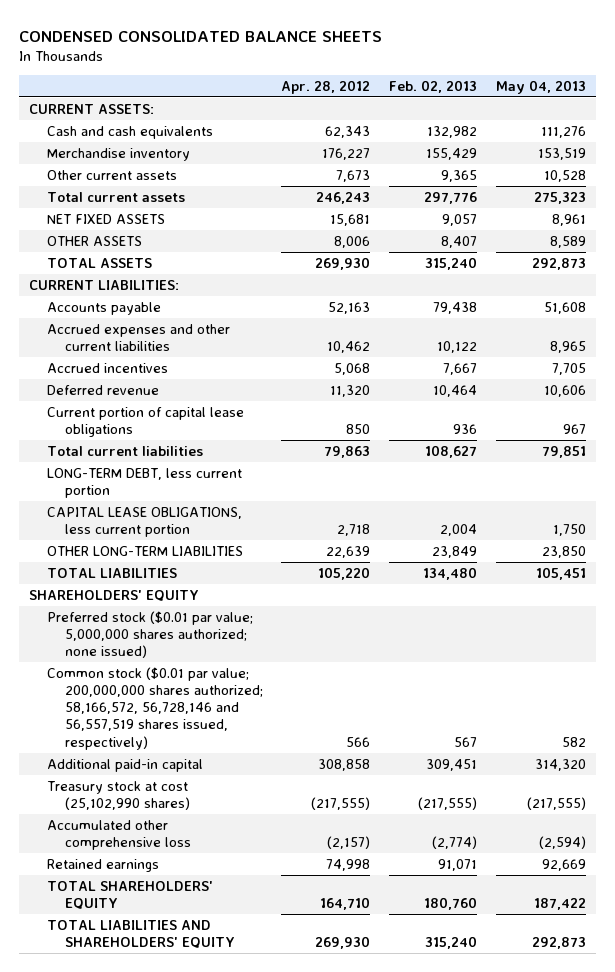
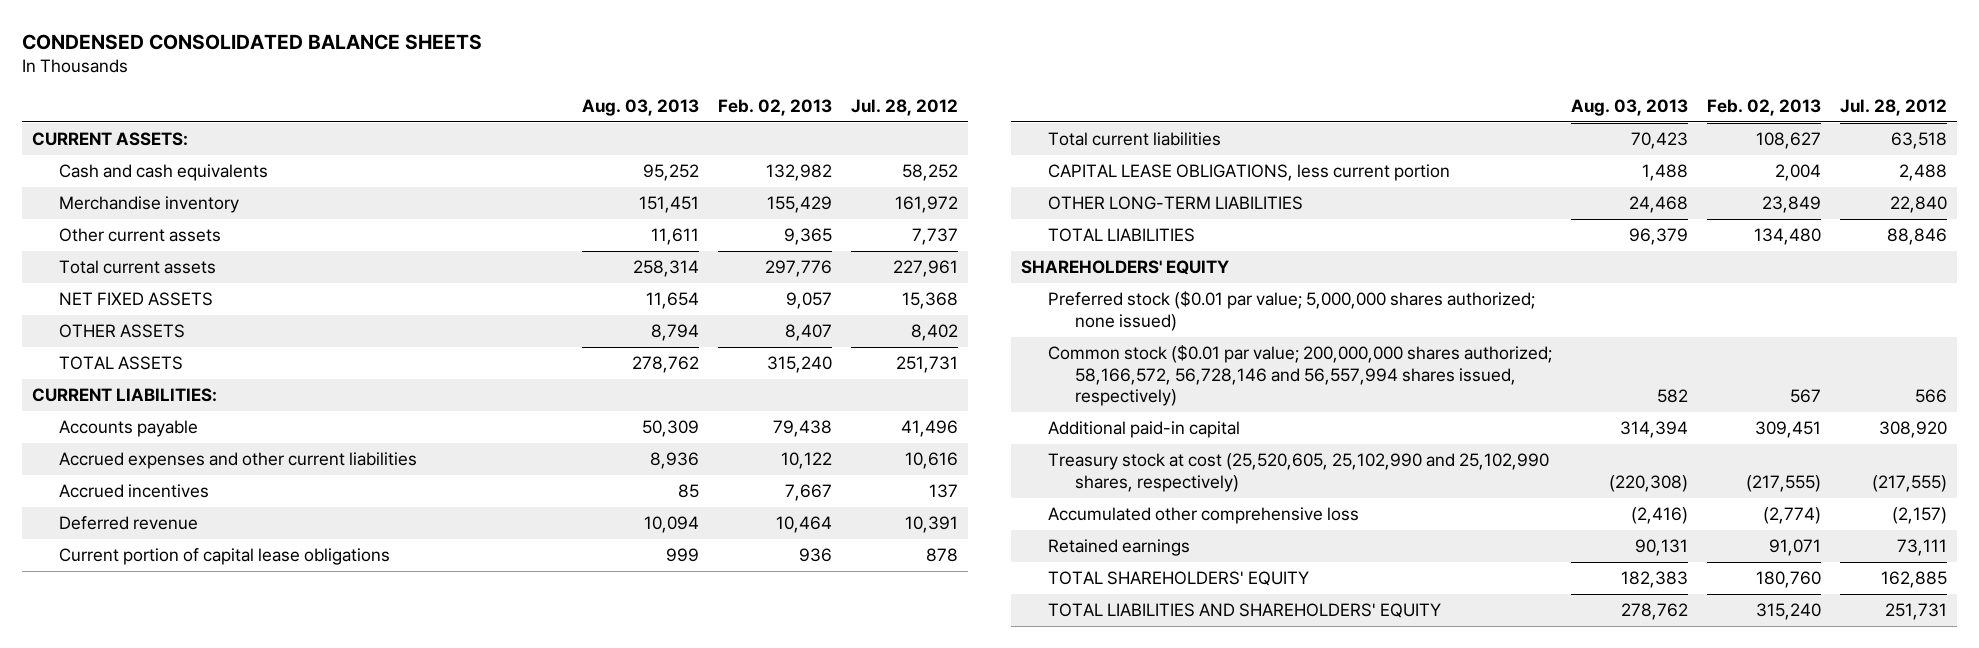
[281,80,371,95] Apr. 28, 2012 -> none
[496,80,587,95] May 04, 2013 -> none
none -> [581,98,699,116] Aug. 03, 2013
none -> [851,98,959,116] Jul. 28, 2012
[46,467,242,498] LONG-TERM DEBT, less current portion -> none
[46,666,263,750] Common stock ($0.01 par value; 200,000,000 shares authorized; 58,166,572, 56,728,146 and 56,557,519 shares issued, respectively) -> [1047,345,1552,406] Common stock ($0.01 par value; 200,000,000 shares authorized; 58,166,572, 56,728,146 and 56,557,994 shares issued, respectively)
[46,780,190,810] Treasury stock at cost (25,102,990 shares) -> [1047,453,1549,492] Treasury stock at cost (25,520,605, 25,102,990 and 25,102,990 shares, respectively)

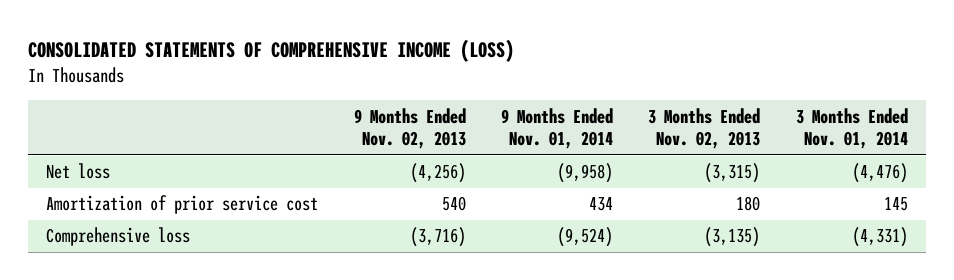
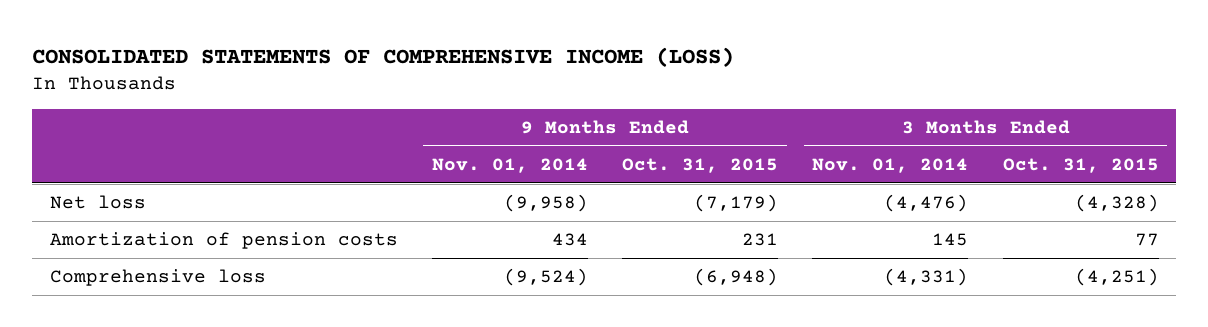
[353,107,466,150] 9 Months Ended Nov. 02, 2013 -> none
[648,107,761,150] 3 Months Ended Nov. 02, 2013 -> none
none -> [622,157,779,173] Oct. 31, 2015
none -> [1002,157,1159,173] Oct. 31, 2015
[46,195,319,215] Amortization of prior service cost -> [49,232,398,250] Amortization of pension costs

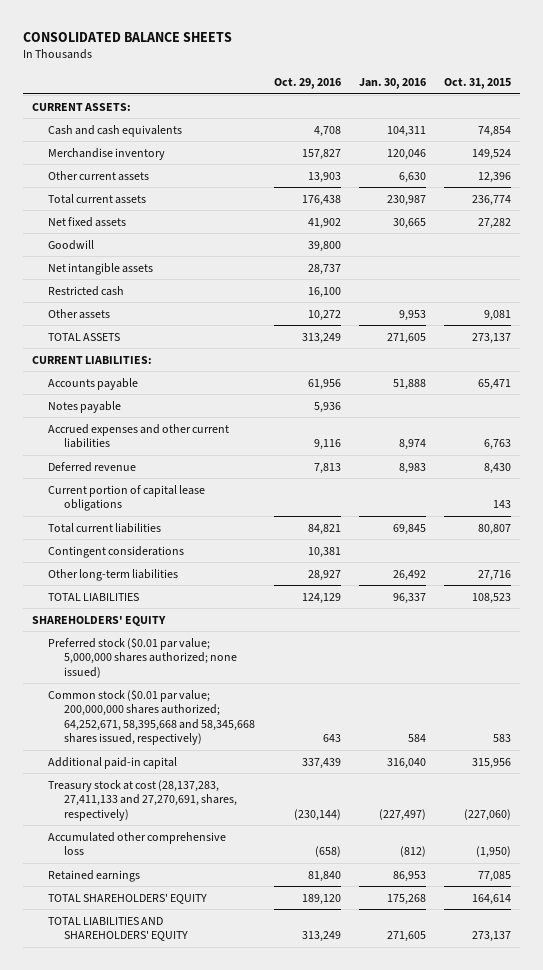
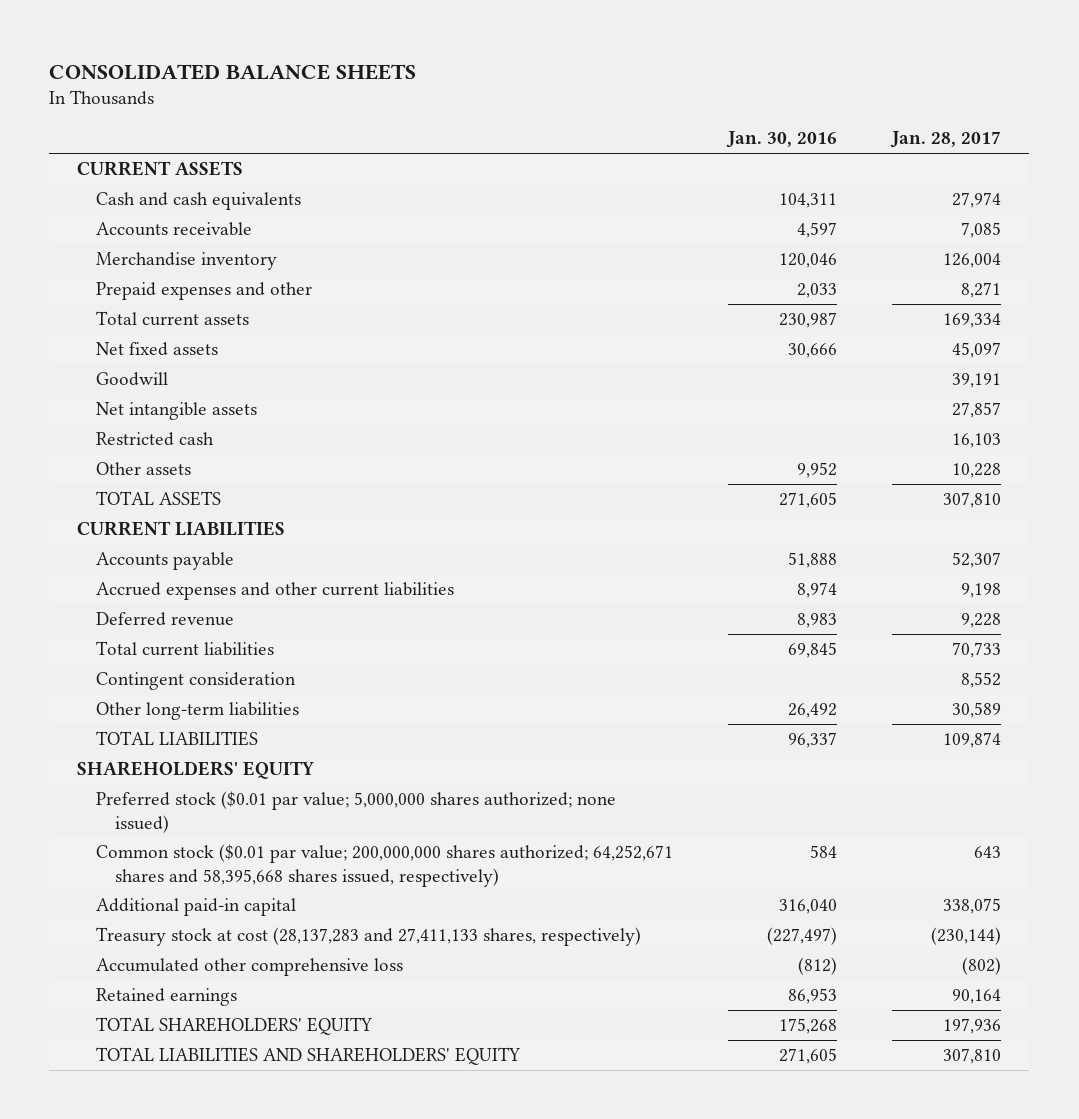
[273,78,341,90] Oct. 29, 2016 -> none
[444,78,512,90] Oct. 31, 2015 -> none
none -> [890,131,1002,149] Jan. 28, 2017
[32,102,132,111] CURRENT ASSETS: -> [77,161,244,177] CURRENT ASSETS
none -> [96,222,253,237] Accounts receivable
[48,170,150,181] Other current assets -> none
none -> [96,282,313,301] Prepaid expenses and other
[392,217,426,229] 30,665 -> [788,343,838,359] 30,666
[398,309,426,321] 9,953 -> [797,462,838,479] 9,952
[32,355,153,364] CURRENT LIABILITIES: -> [77,521,286,537] CURRENT LIABILITIES
[48,400,122,413] Notes payable -> none
[48,484,206,512] Current portion of capital lease obligations -> none
[48,545,185,558] Contingent considerations -> [96,672,297,691] Contingent consideration
[48,689,256,746] Common stock ($0.01 par value; 200,000,000 shares authorized; 64,252,671, 58,395,668 and 58,345,668 shares issued, respectively) -> [96,844,674,887] Common stock ($0.01 par value; 200,000,000 shares authorized; 64,252,671 shares and 58,395,668 shares issued, respectively)
[48,779,238,821] Treasury stock at cost (28,137,283, 27,411,133 and 27,270,691, shares, respectively) -> [96,927,642,947] Treasury stock at cost (28,137,283 and 27,411,133 shares, respectively)

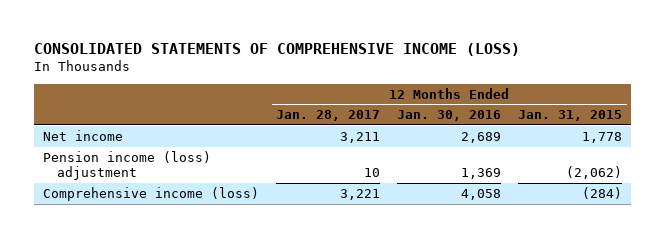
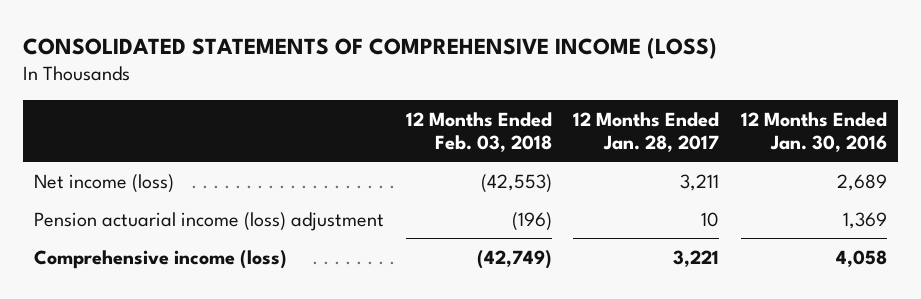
[518,110,623,122] Jan. 31, 2015 -> none
none -> [405,111,552,152] 12 Months Ended Feb. 03, 2018
[43,129,124,141] Net income -> [33,173,174,193] Net income (loss)
[43,150,212,181] Pension income (loss) adjustment -> [33,211,384,231] Pension actuarial income (loss) adjustment

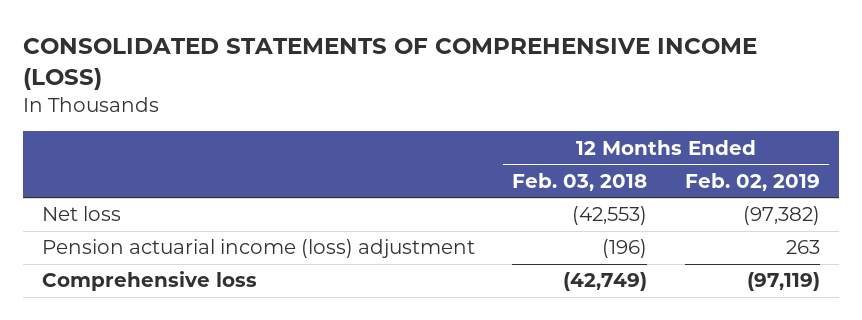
[573,111,720,152] 12 Months Ended Jan. 28, 2017 -> none
[740,111,887,152] 12 Months Ended Jan. 30, 2016 -> none
none -> [684,172,820,191] Feb. 02, 2019
[33,173,174,193] Net income (loss) -> [41,206,121,222] Net loss
[33,249,287,269] Comprehensive income (loss) -> [41,271,257,292] Comprehensive loss

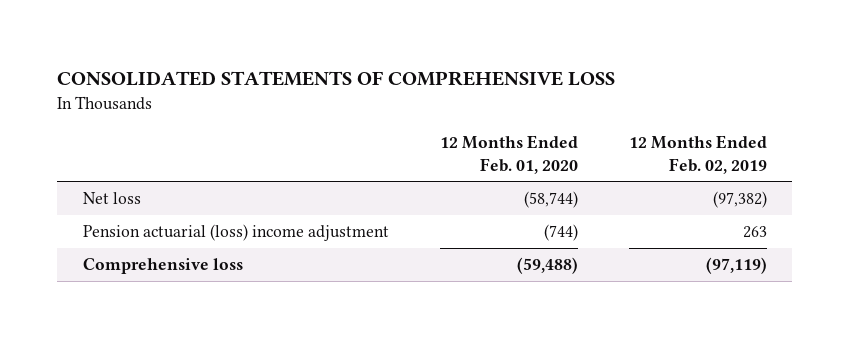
[22,37,757,90] CONSOLIDATED STATEMENTS OF COMPREHENSIVE INCOME (LOSS) -> [57,70,616,86] CONSOLIDATED STATEMENTS OF COMPREHENSIVE LOSS
[512,172,648,191] Feb. 03, 2018 -> none
none -> [439,135,578,174] 12 Months Ended Feb. 01, 2020
[41,239,475,259] Pension actuarial income (loss) adjustment -> [82,224,389,242] Pension actuarial (loss) income adjustment

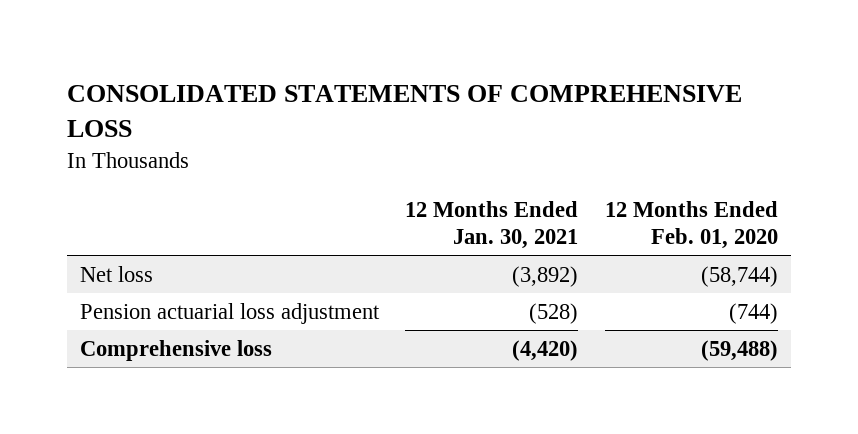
[628,135,767,174] 12 Months Ended Feb. 02, 2019 -> none
none -> [405,200,579,250] 12 Months Ended Jan. 30, 2021
[82,224,389,242] Pension actuarial (loss) income adjustment -> [80,302,381,324] Pension actuarial loss adjustment

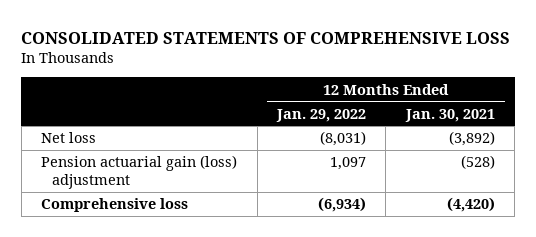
[604,200,778,250] 12 Months Ended Feb. 01, 2020 -> none
none -> [275,108,366,122] Jan. 29, 2022
[80,302,381,324] Pension actuarial loss adjustment -> [41,155,238,190] Pension actuarial gain (loss) adjustment

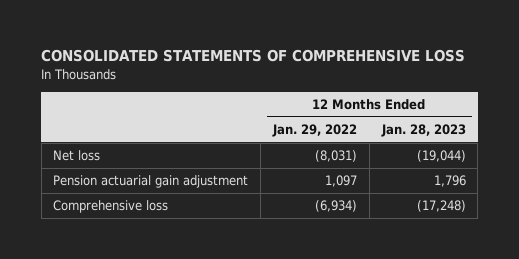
[404,108,495,122] Jan. 30, 2021 -> none
none -> [380,124,466,138] Jan. 28, 2023
[41,155,238,190] Pension actuarial gain (loss) adjustment -> [53,175,249,189] Pension actuarial gain adjustment

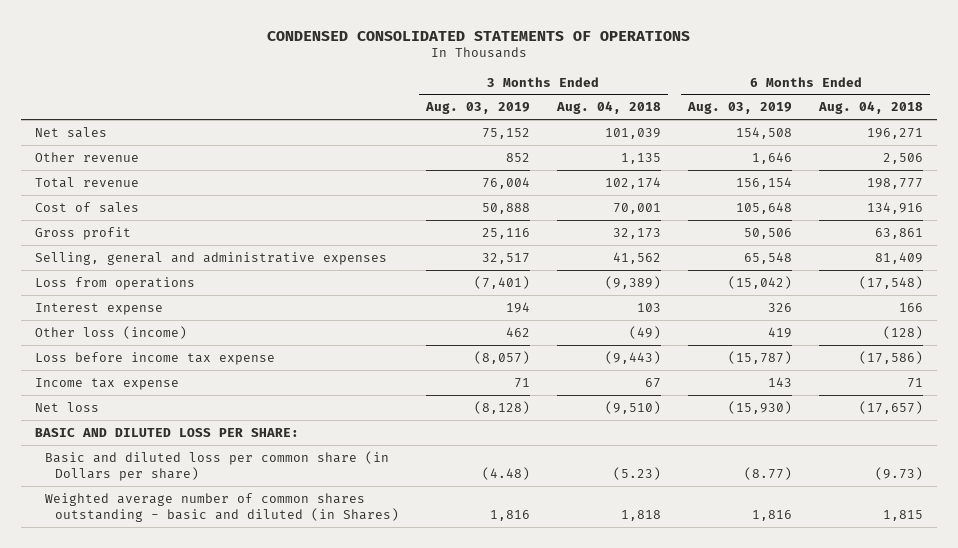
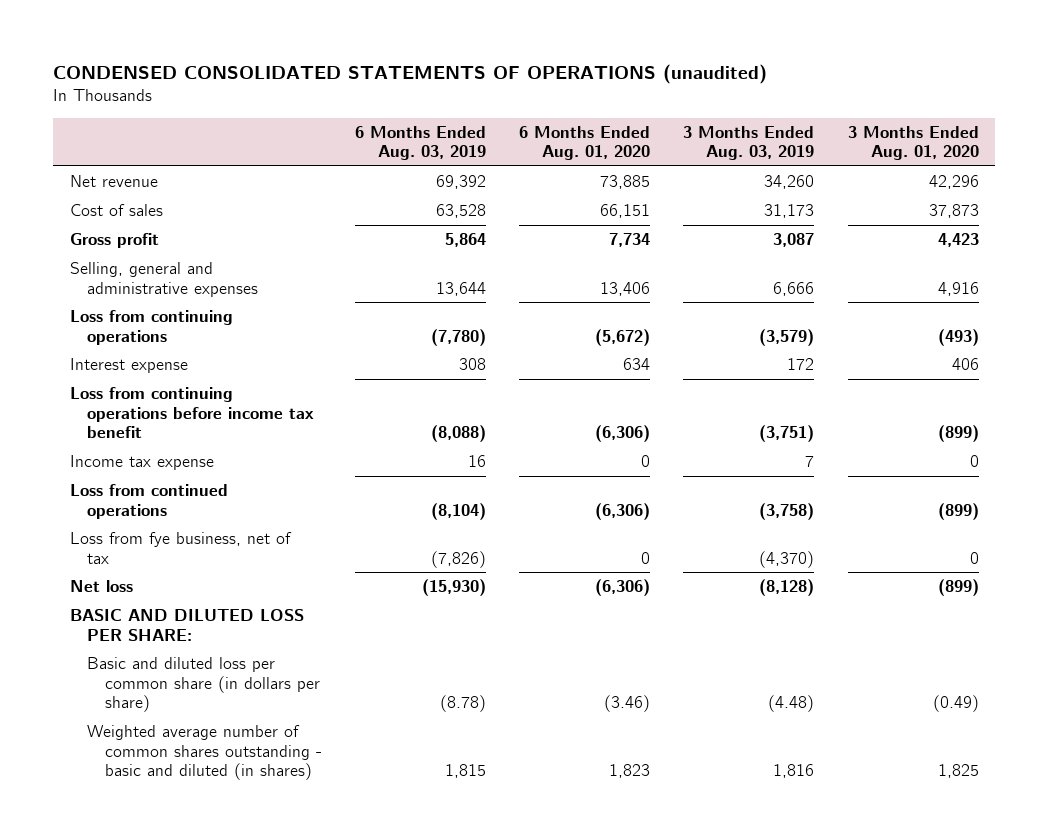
[267,30,691,41] CONDENSED CONSOLIDATED STATEMENTS OF OPERATIONS -> [53,63,768,84] CONDENSED CONSOLIDATED STATEMENTS OF OPERATIONS (unaudited)
[555,101,661,115] Aug. 04, 2018 -> none
[818,101,924,115] Aug. 04, 2018 -> none
none -> [519,125,651,161] 6 Months Ended Aug. 01, 2020
none -> [847,125,979,161] 3 Months Ended Aug. 01, 2020
[34,126,107,138] Net sales -> none
[34,151,139,162] Other revenue -> none
[34,325,187,339] Other loss (income) -> none
[34,351,275,365] Loss before income tax expense -> none
[34,176,139,188] Total revenue -> [69,175,158,188] Net revenue
[481,176,530,189] 76,004 -> [764,175,815,190] 34,260
[736,176,793,189] 156,154 -> [435,175,486,190] 69,392
[481,202,530,214] 50,888 -> [764,204,815,219] 31,173
[736,201,793,214] 105,648 -> [435,204,486,219] 63,528
[481,227,530,239] 25,116 -> [773,233,815,248] 3,087
[744,227,793,239] 50,506 -> [444,233,486,248] 5,864
[481,252,530,264] 32,517 -> [773,281,815,296] 6,666
[744,251,793,264] 65,548 -> [435,281,486,296] 13,644
[34,276,195,290] Loss from operations -> [69,310,233,345] Loss from continuing operations
[473,275,530,289] (7,401) -> [759,328,815,346] (3,579)
[728,275,793,289] (15,042) -> [430,328,486,346] (7,780)
[505,301,530,313] 194 -> [787,358,815,371] 172
[768,302,793,312] 326 -> [458,358,486,371] 308
none -> [69,387,315,439] Loss from continuing operations before income tax benefit
[513,377,530,388] 71 -> [805,456,815,468] 7
[768,376,793,387] 143 -> [467,455,486,468] 16
none -> [69,484,228,519] Loss from continued operations
none -> [69,532,292,564] Loss from fye business, net of tax
[44,450,389,481] Basic and diluted loss per common share (in Dollars per share) -> [87,657,320,713] Basic and diluted loss per common share (in dollars per share)
[744,466,793,480] (8.77) -> [439,695,486,713] (8.78)
[44,492,399,522] Weighted average number of common shares outstanding - basic and diluted (in Shares) -> [87,725,322,781] Weighted average number of common shares outstanding - basic and diluted (in shares)
[752,509,793,521] 1,816 -> [444,764,486,779] 1,815

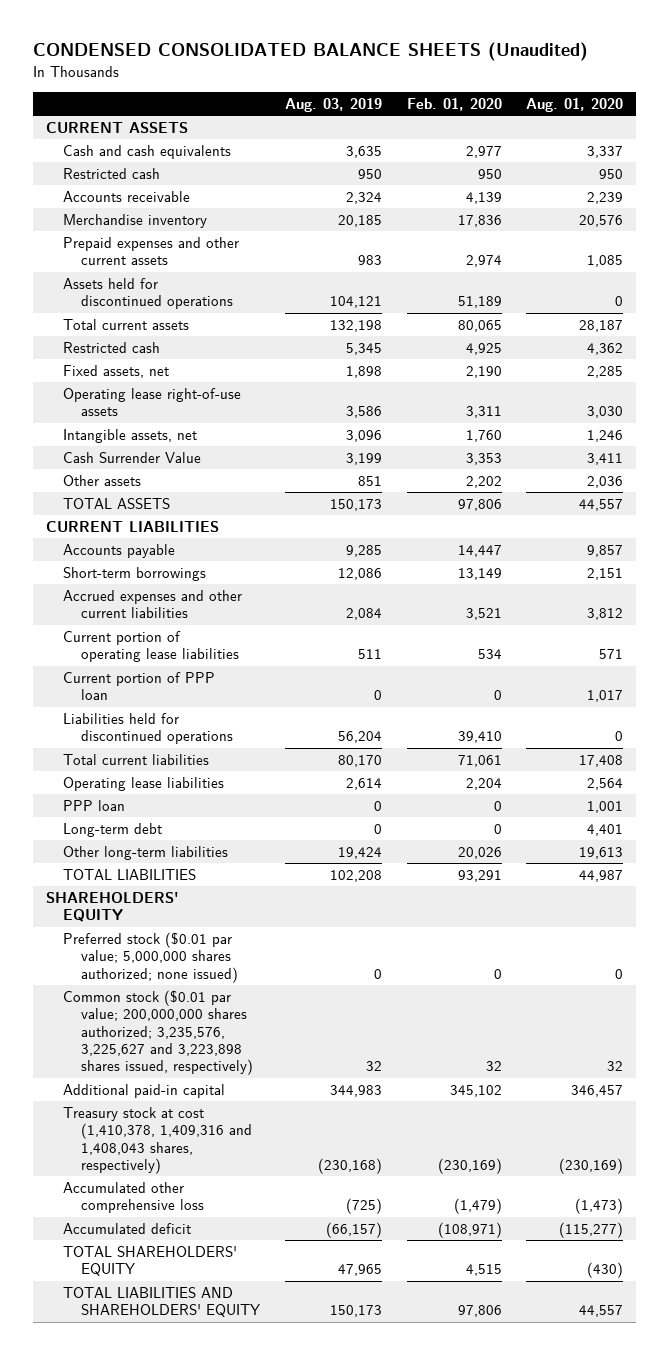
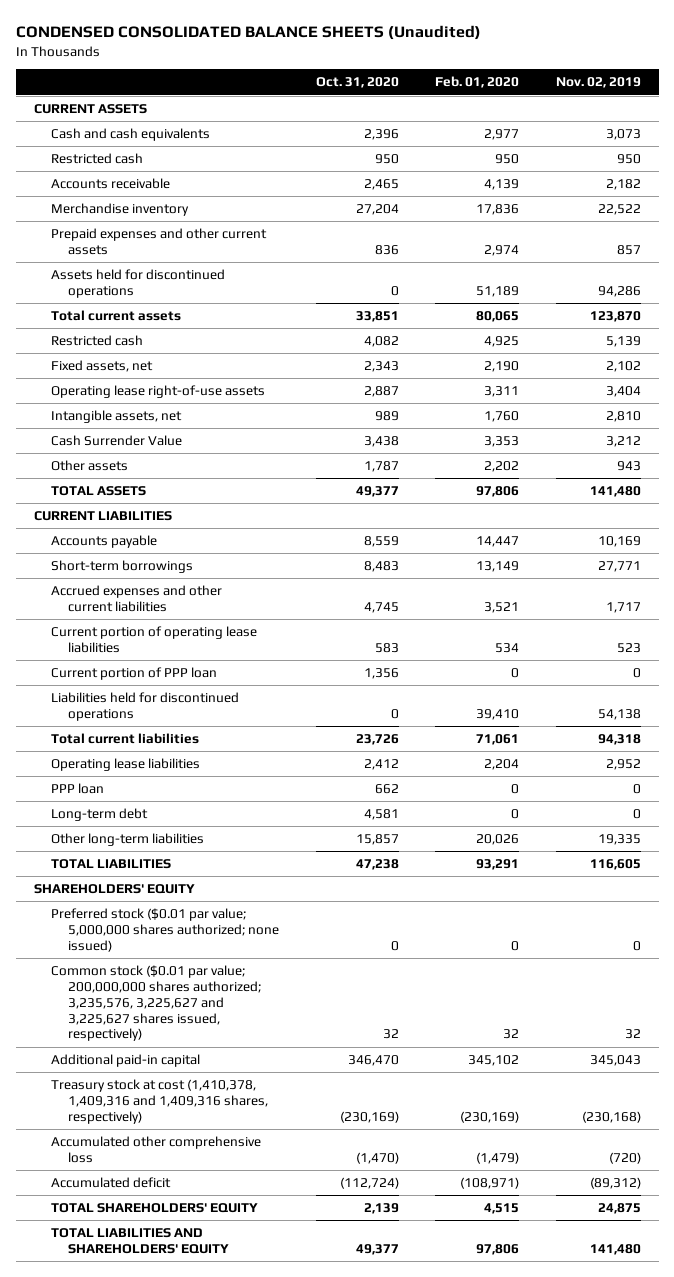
[284,97,382,112] Aug. 03, 2019 -> none
[526,97,624,112] Aug. 01, 2020 -> none
none -> [315,77,399,89] Oct. 31, 2020
none -> [555,77,641,89] Nov. 02, 2019
[63,989,254,1076] Common stock ($0.01 par value; 200,000,000 shares authorized; 3,235,576, 3,225,627 and 3,223,898 shares issued, respectively) -> [51,965,262,1042] Common stock ($0.01 par value; 200,000,000 shares authorized; 3,235,576, 3,225,627 and 3,225,627 shares issued, respectively)
[63,1106,253,1174] Treasury stock at cost (1,410,378, 1,409,316 and 1,408,043 shares, respectively) -> [51,1079,269,1124] Treasury stock at cost (1,410,378, 1,409,316 and 1,409,316 shares, respectively)

